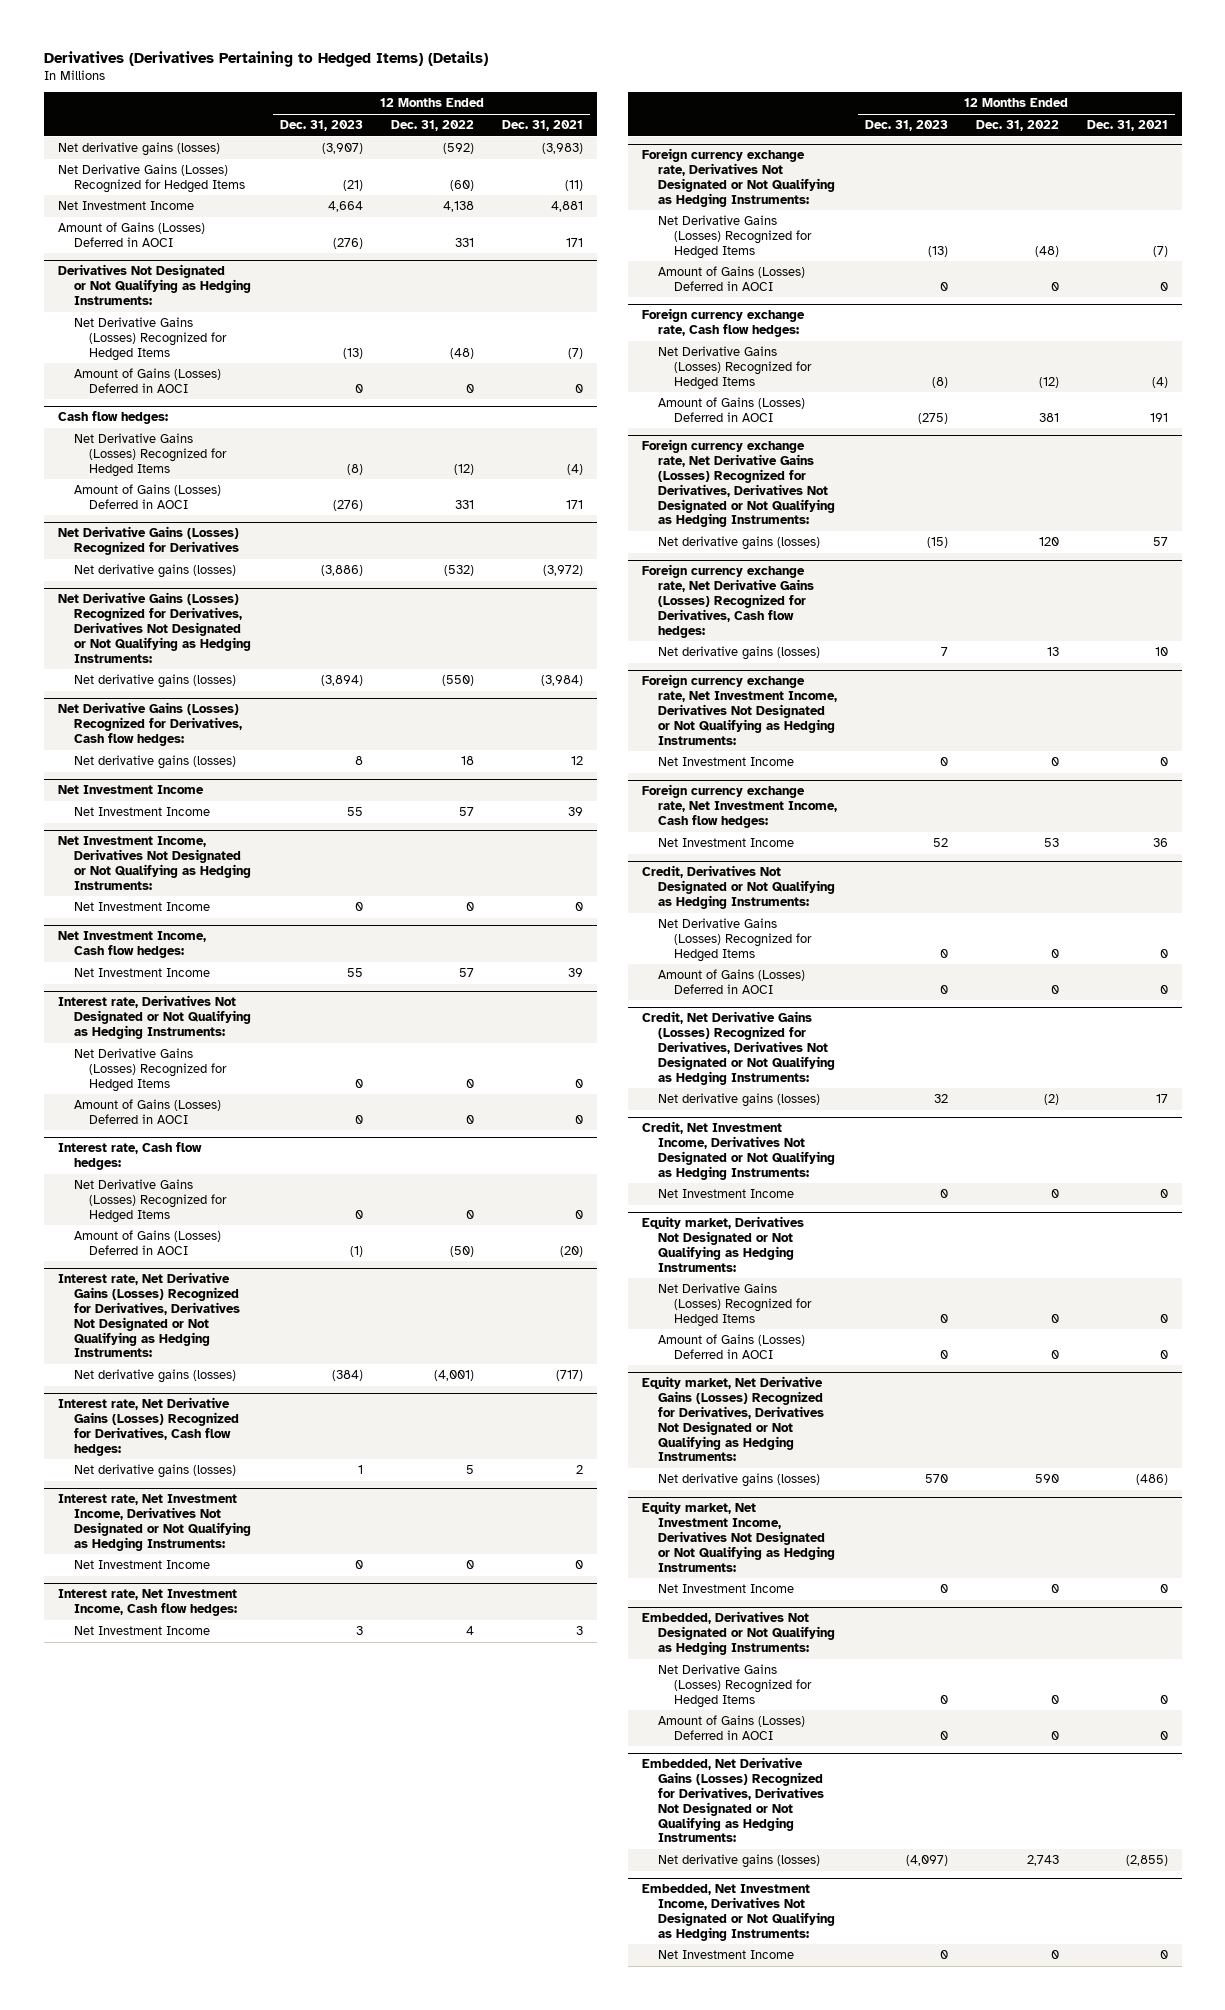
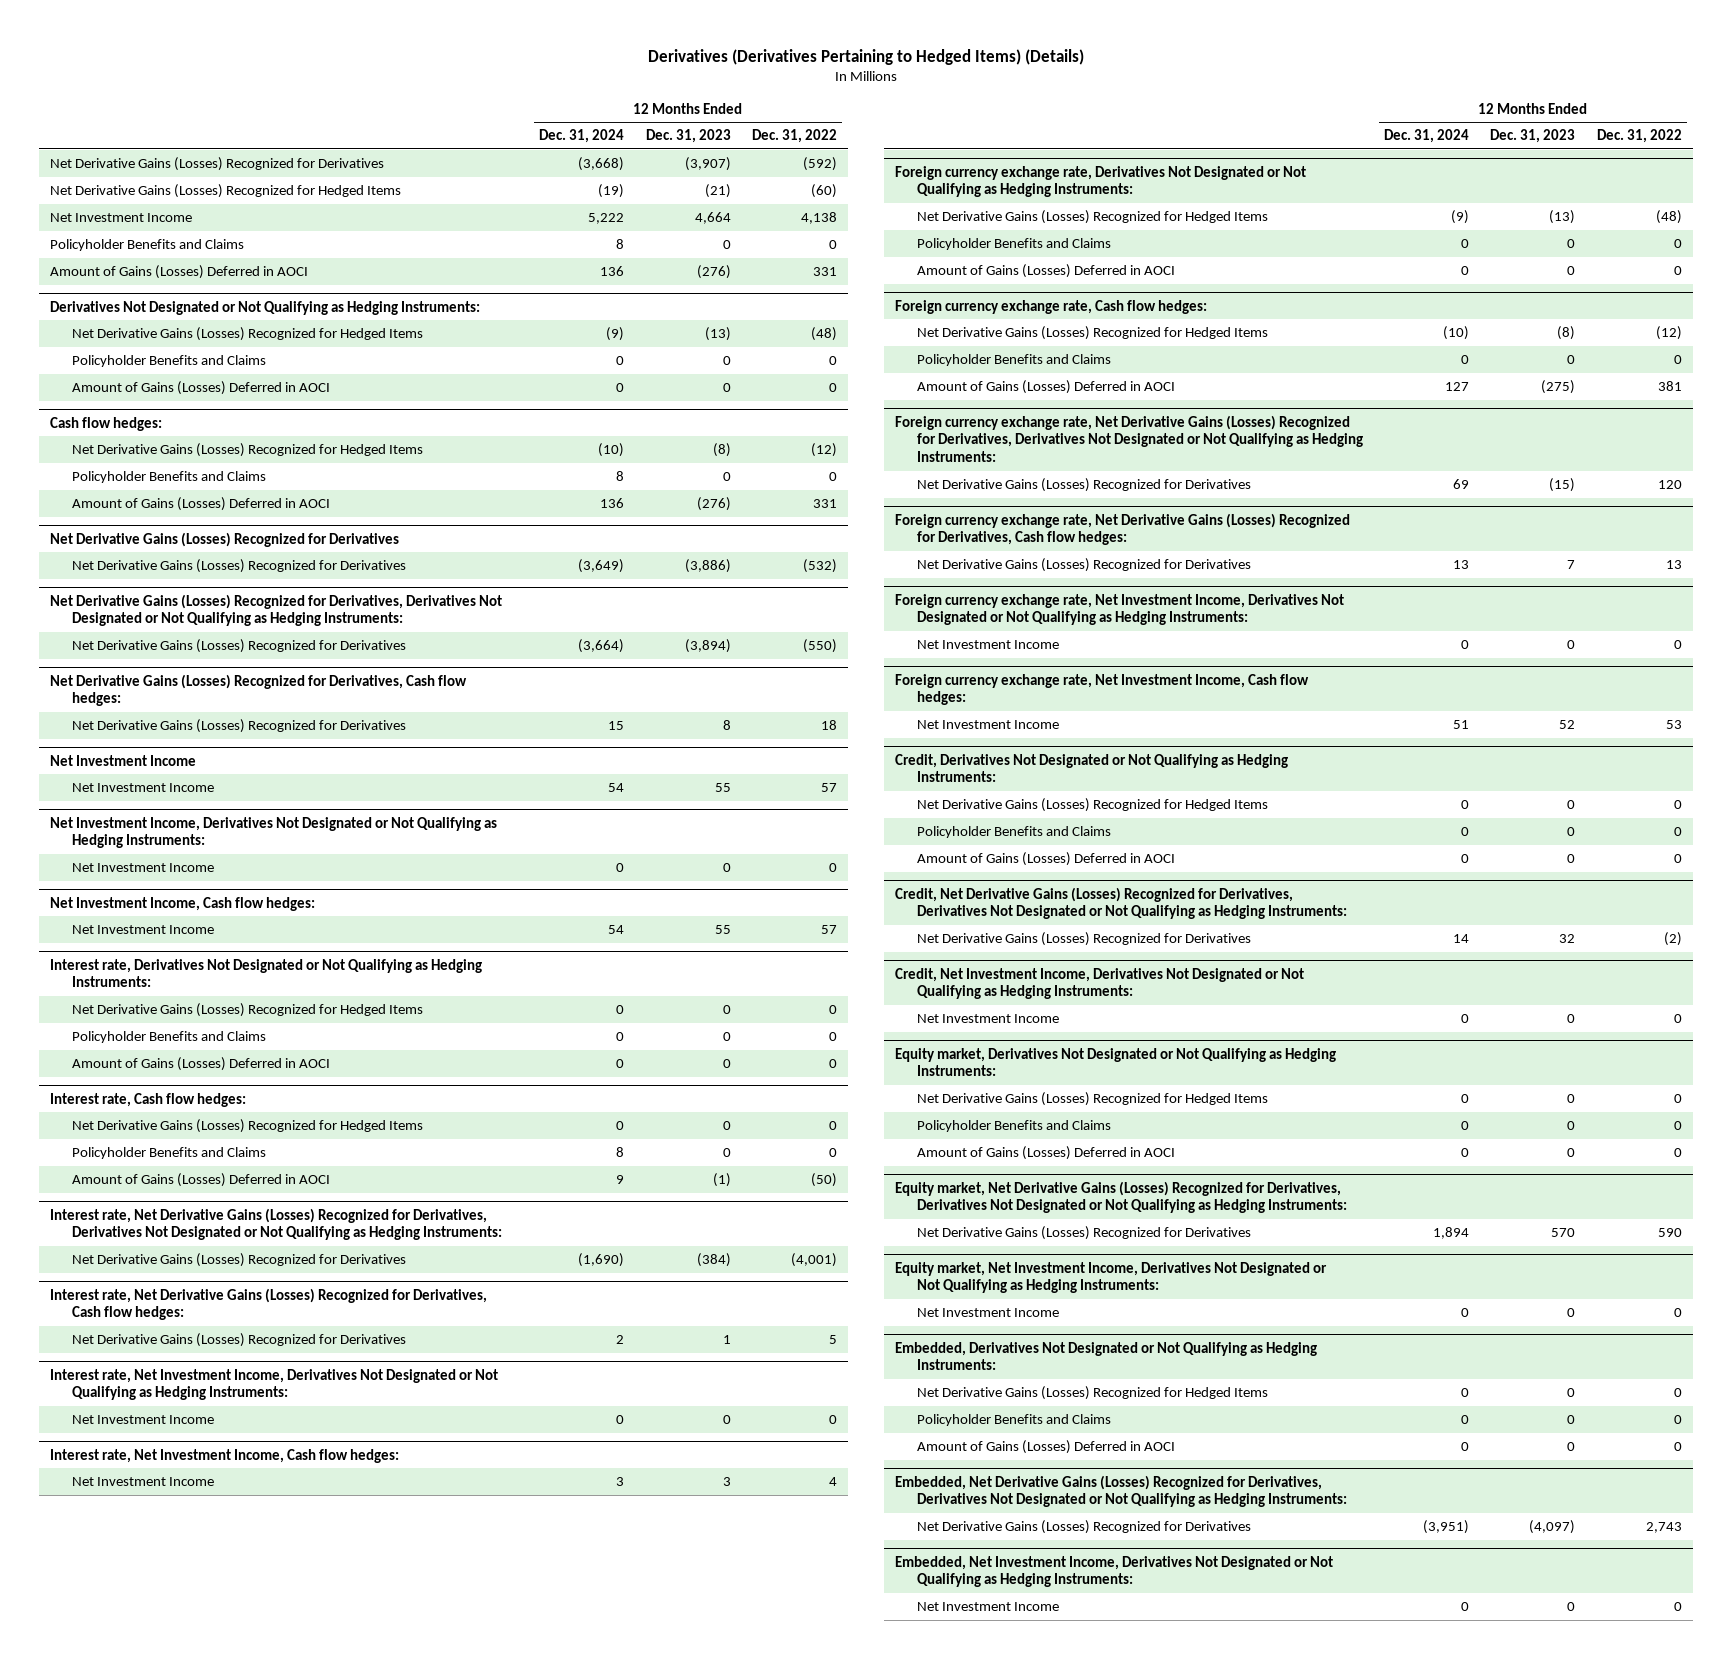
[502,120,584,132] Dec. 31, 2021 -> none
none -> [539,129,625,144] Dec. 31, 2024
[57,142,220,157] Net derivative gains (losses) -> [49,156,384,171] Net Derivative Gains (Losses) Recognized for Derivatives
none -> [49,238,244,251] Policyholder Benefits and Claims
none -> [71,354,266,367] Policyholder Benefits and Claims
none -> [71,470,266,483] Policyholder Benefits and Claims
[73,564,236,579] Net derivative gains (losses) -> [71,558,406,573] Net Derivative Gains (Losses) Recognized for Derivatives
[73,674,236,689] Net derivative gains (losses) -> [71,638,406,653] Net Derivative Gains (Losses) Recognized for Derivatives
[73,755,236,770] Net derivative gains (losses) -> [71,718,406,733] Net Derivative Gains (Losses) Recognized for Derivatives
none -> [71,1030,266,1043] Policyholder Benefits and Claims
none -> [71,1146,266,1159] Policyholder Benefits and Claims
[73,1369,236,1384] Net derivative gains (losses) -> [71,1252,406,1267] Net Derivative Gains (Losses) Recognized for Derivatives
[73,1464,236,1479] Net derivative gains (losses) -> [71,1332,406,1347] Net Derivative Gains (Losses) Recognized for Derivatives
none -> [916,237,1111,250] Policyholder Benefits and Claims
none -> [916,353,1111,366] Policyholder Benefits and Claims
[658,536,821,551] Net derivative gains (losses) -> [916,477,1251,492] Net Derivative Gains (Losses) Recognized for Derivatives
[658,646,821,661] Net derivative gains (losses) -> [916,557,1251,572] Net Derivative Gains (Losses) Recognized for Derivatives
none -> [916,825,1111,838] Policyholder Benefits and Claims
[658,1093,821,1108] Net derivative gains (losses) -> [916,931,1251,946] Net Derivative Gains (Losses) Recognized for Derivatives
none -> [916,1119,1111,1132] Policyholder Benefits and Claims
[658,1473,821,1488] Net derivative gains (losses) -> [916,1225,1251,1240] Net Derivative Gains (Losses) Recognized for Derivatives
none -> [916,1413,1111,1426] Policyholder Benefits and Claims
[658,1854,821,1869] Net derivative gains (losses) -> [916,1519,1251,1534] Net Derivative Gains (Losses) Recognized for Derivatives

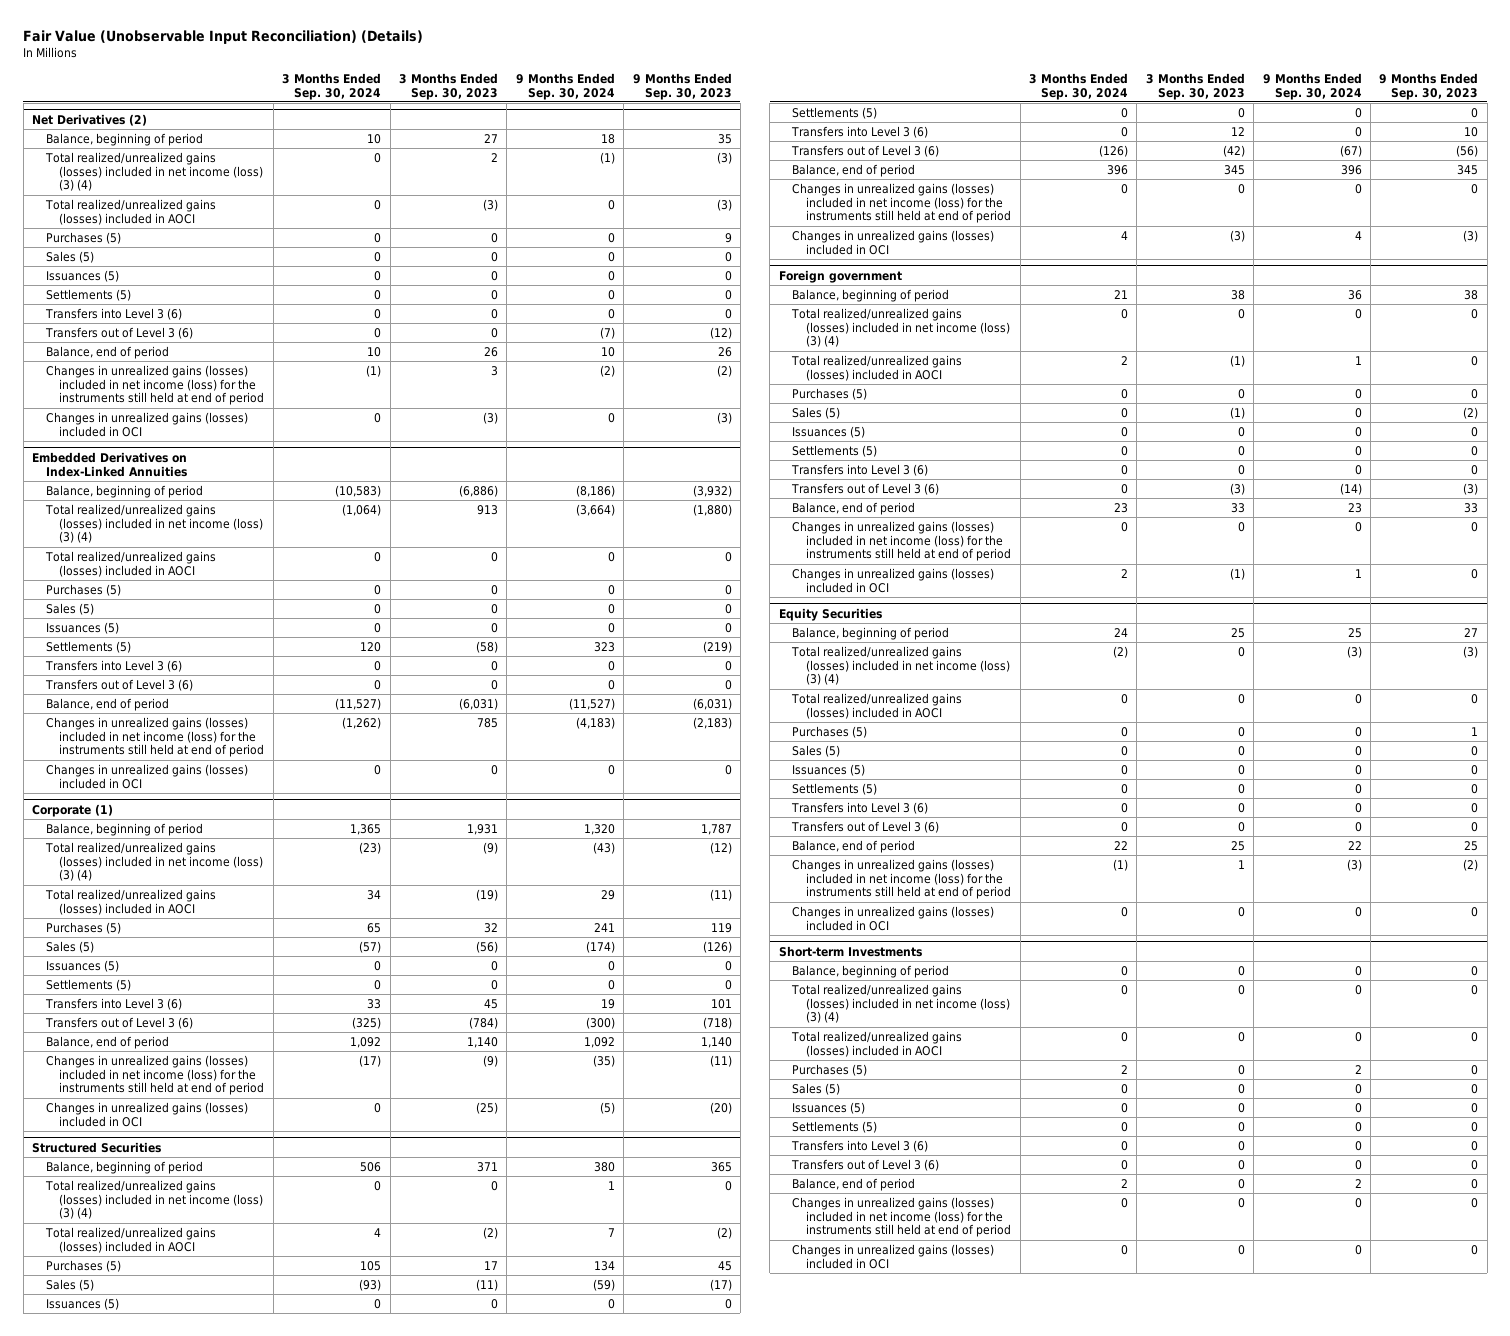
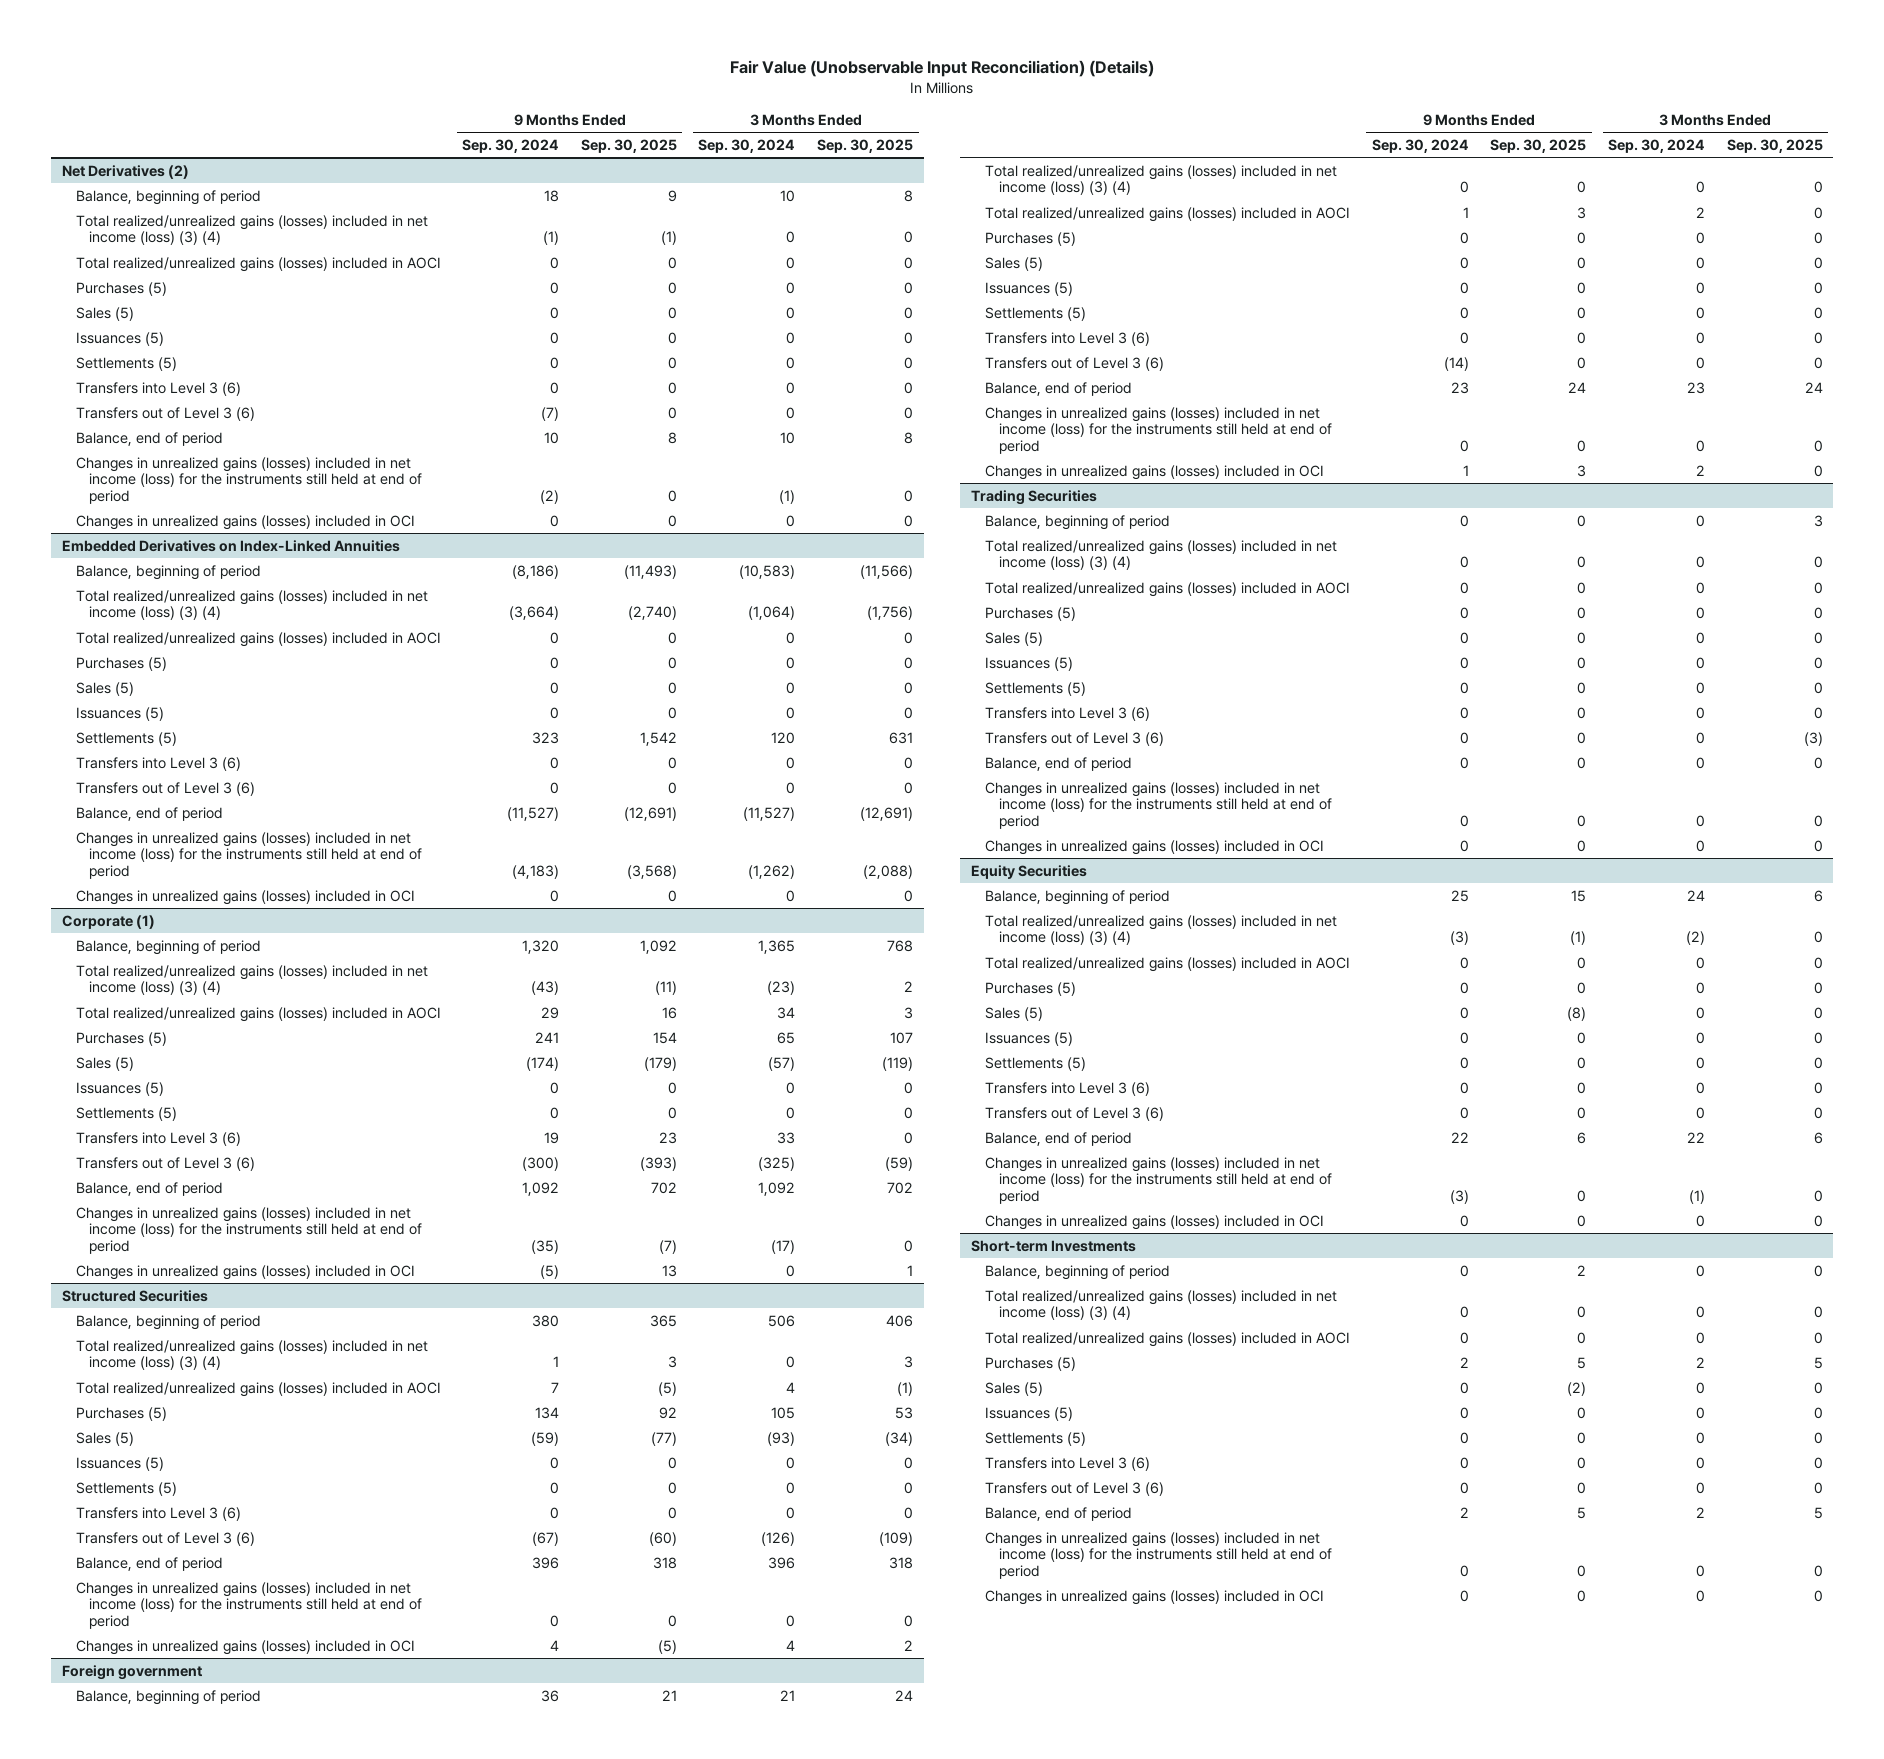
[398,72,498,100] 3 Months Ended Sep. 30, 2023 -> none
[632,72,732,100] 9 Months Ended Sep. 30, 2023 -> none
none -> [580,138,677,153] Sep. 30, 2025
none -> [817,138,914,153] Sep. 30, 2025
none -> [971,489,1098,505] Trading Securities
none -> [985,514,1171,530] Balance, beginning of period
none -> [985,539,1338,571] Total realized/unrealized gains (losses) included in net income (loss) (3) (4)
none -> [985,581,1351,597] Total realized/unrealized gains (losses) included in AOCI
none -> [985,606,1077,621] Purchases (5)
none -> [985,631,1044,646] Sales (5)
none -> [985,656,1074,671] Issuances (5)
none -> [985,681,1087,696] Settlements (5)
none -> [985,706,1151,721] Transfers into Level 3 (6)
none -> [985,731,1165,746] Transfers out of Level 3 (6)
none -> [985,756,1133,771] Balance, end of period
none -> [985,781,1332,830] Changes in unrealized gains (losses) included in net income (loss) for the instruments still held at end of period
none -> [985,839,1325,855] Changes in unrealized gains (losses) included in OCI

